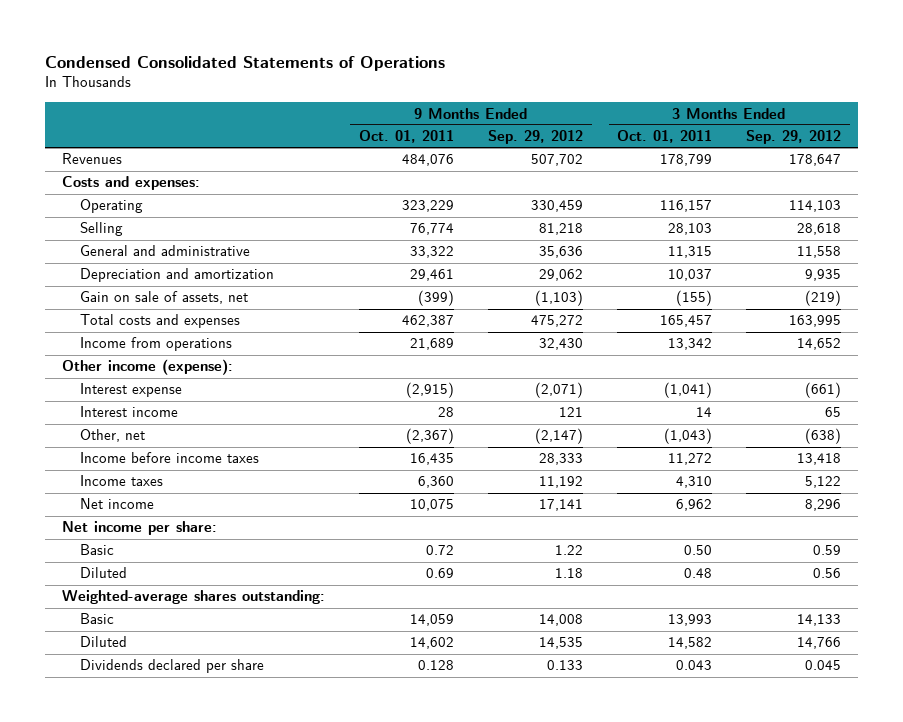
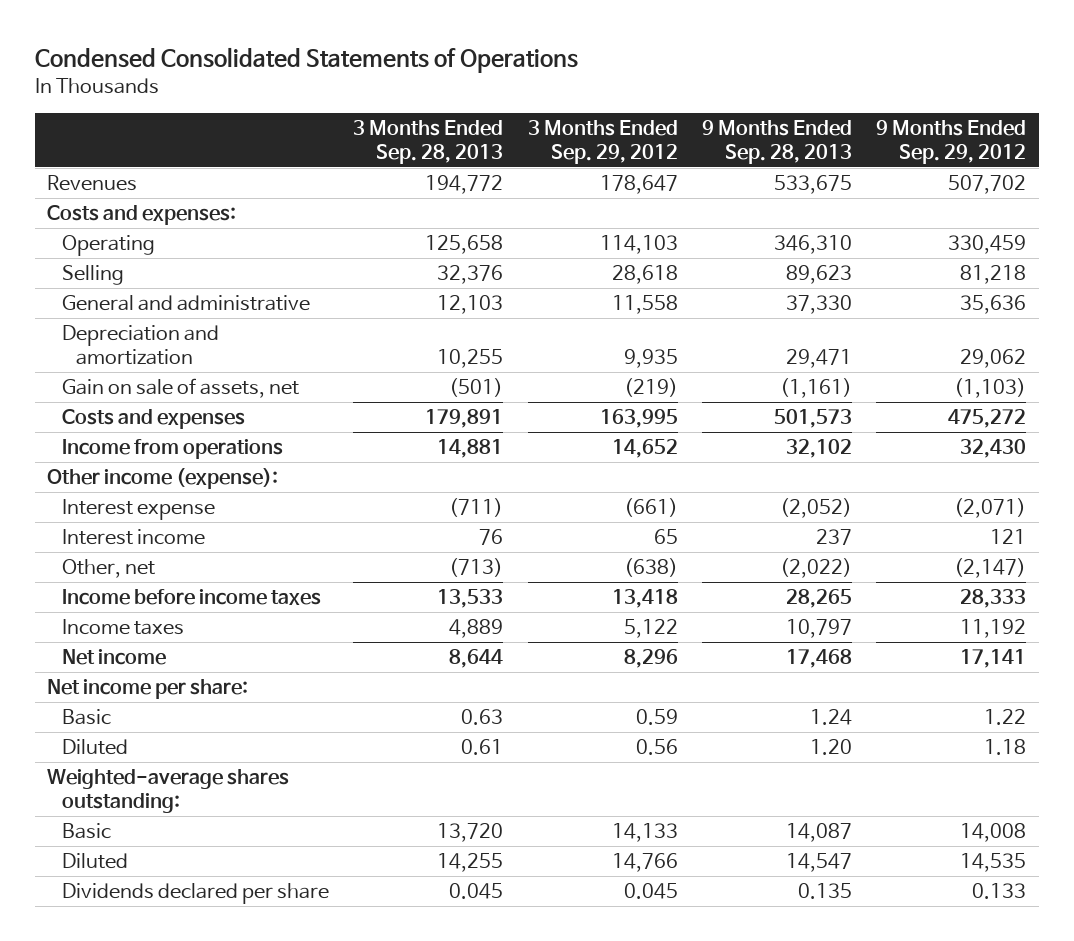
[358,130,454,144] Oct. 01, 2011 -> none
[617,130,713,144] Oct. 01, 2011 -> none
none -> [353,120,504,164] 3 Months Ended Sep. 28, 2013
none -> [701,120,852,164] 9 Months Ended Sep. 28, 2013
[80,314,241,329] Total costs and expenses -> [61,409,245,430] Costs and expenses

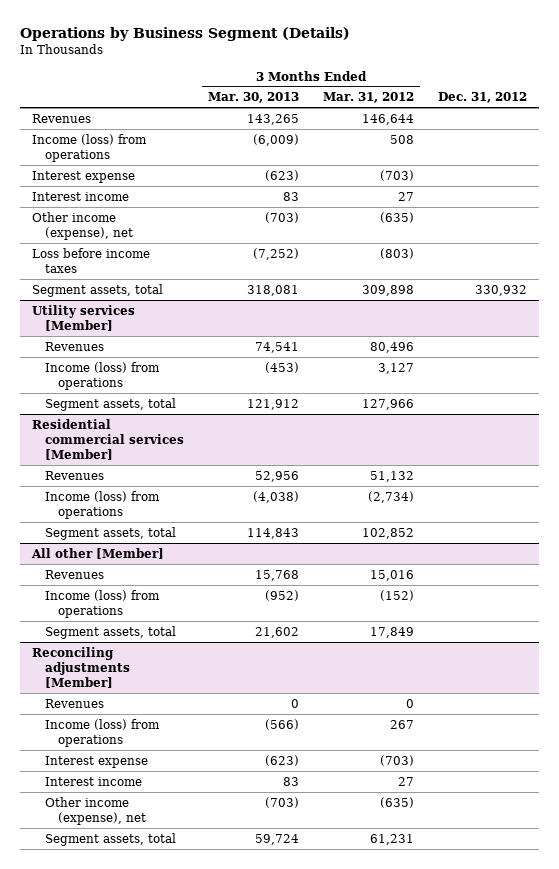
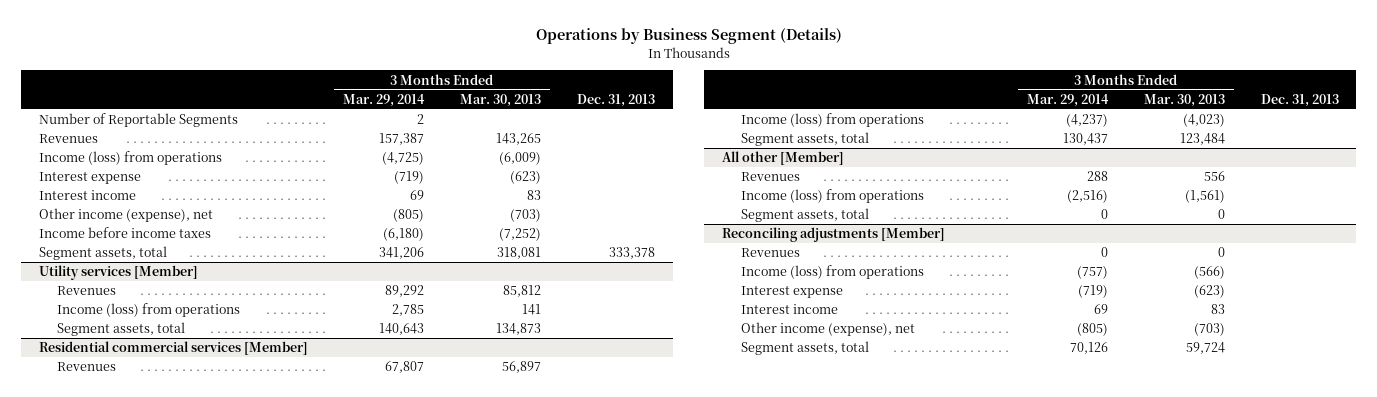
[323,92,415,104] Mar. 31, 2012 -> none
[438,92,528,104] Dec. 31, 2012 -> none
none -> [343,93,426,107] Mar. 29, 2014
none -> [576,93,655,107] Dec. 31, 2013
none -> [38,113,238,128] Number of Reportable Segments
[31,247,150,273] Loss before income taxes -> [38,227,211,239] Income before income taxes
[255,341,300,353] 74,541 -> [503,285,542,298] 85,812
[265,361,300,373] (453) -> [522,304,542,316] 141
[247,398,300,410] 121,912 -> [496,323,542,336] 134,873
[255,470,300,482] 52,956 -> [502,361,542,374] 56,897
[253,490,300,503] (4,038) -> [1182,114,1225,128] (4,023)
[247,527,300,539] 114,843 -> [1179,133,1225,146] 123,484
[255,569,300,581] 15,768 -> [1203,171,1225,182] 556
[265,589,300,601] (952) -> [1184,190,1225,204] (1,561)
[255,626,300,638] 21,602 -> [1217,209,1225,220] 0

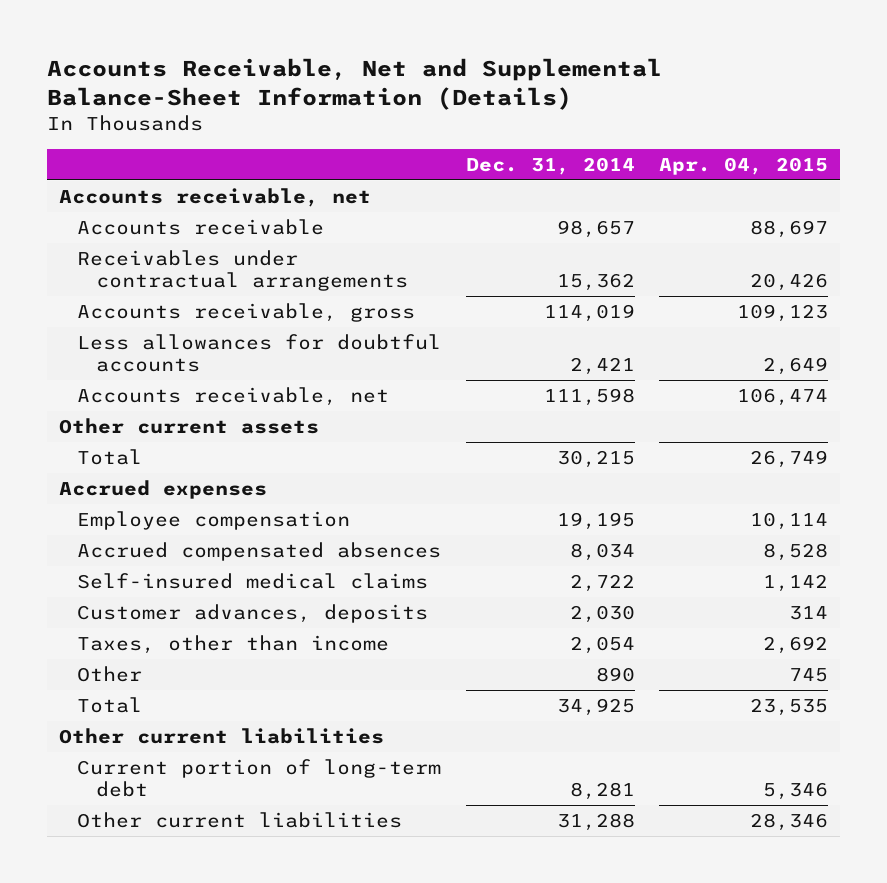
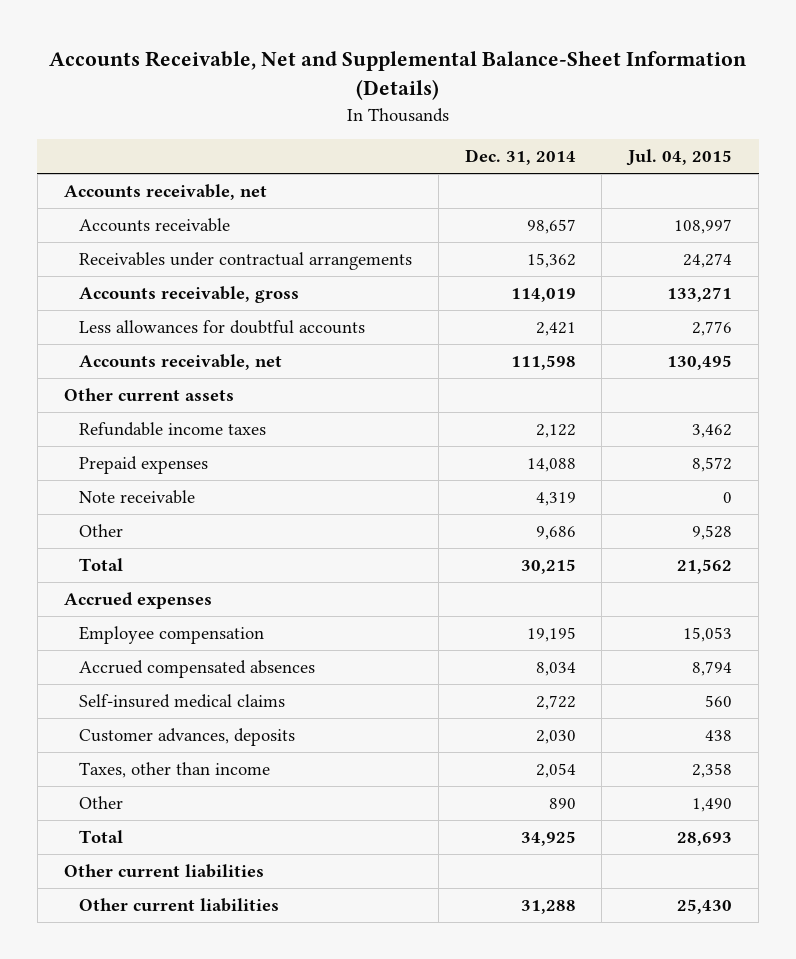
[659,156,829,175] Apr. 04, 2015 -> none
none -> [626,149,733,167] Jul. 04, 2015
none -> [78,421,266,436] Refundable income taxes
none -> [78,455,208,474] Prepaid expenses
none -> [78,489,195,504] Note receivable
none -> [78,523,123,537] Other
[77,759,442,797] Current portion of long-term debt -> none

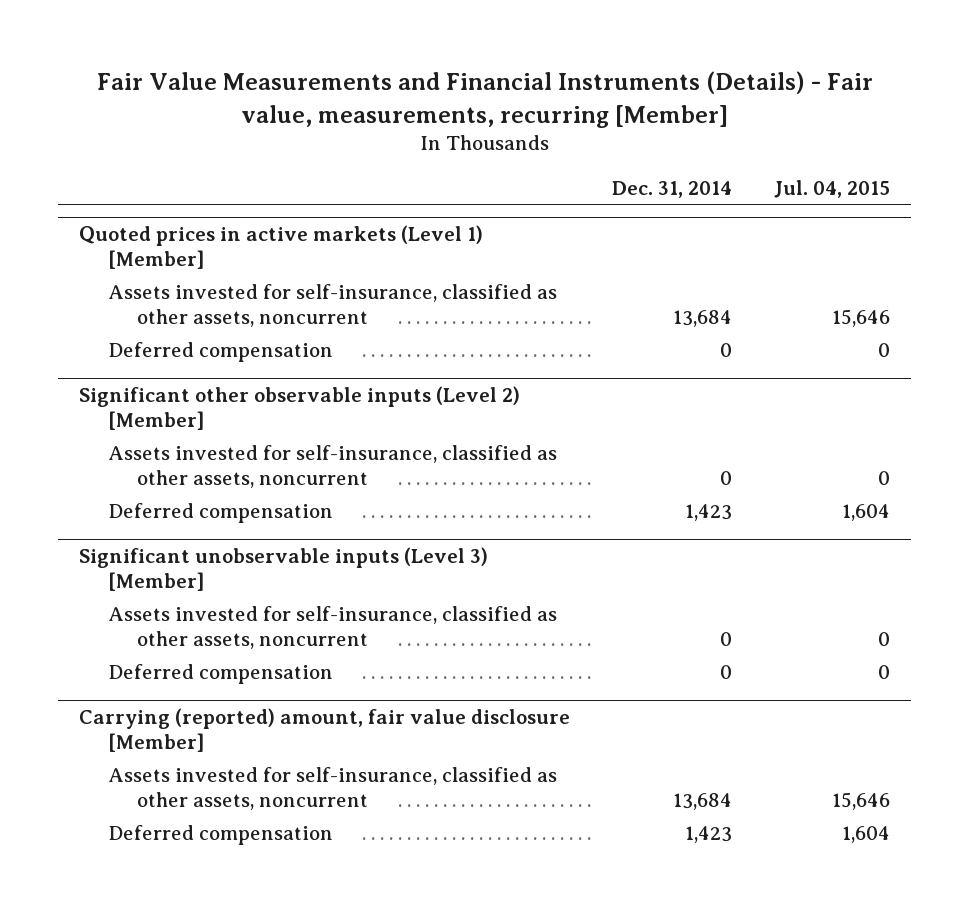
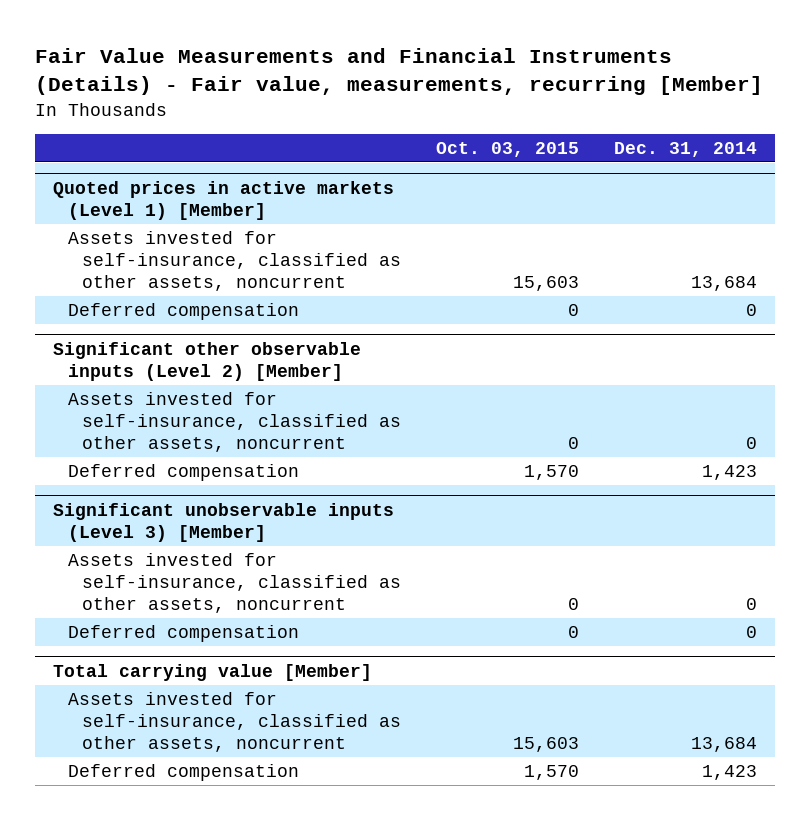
[773,179,890,198] Jul. 04, 2015 -> none
none -> [436,141,580,157] Oct. 03, 2015
[79,708,571,752] Carrying (reported) amount, fair value disclosure [Member] -> [52,663,372,681] Total carrying value [Member]

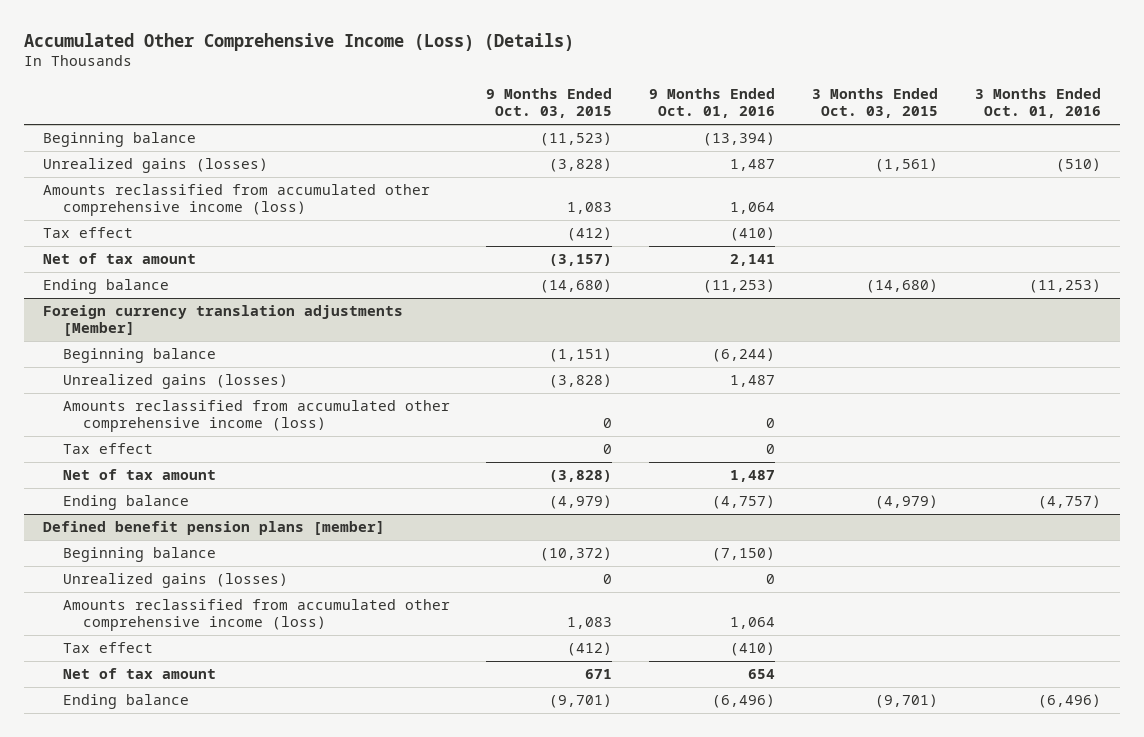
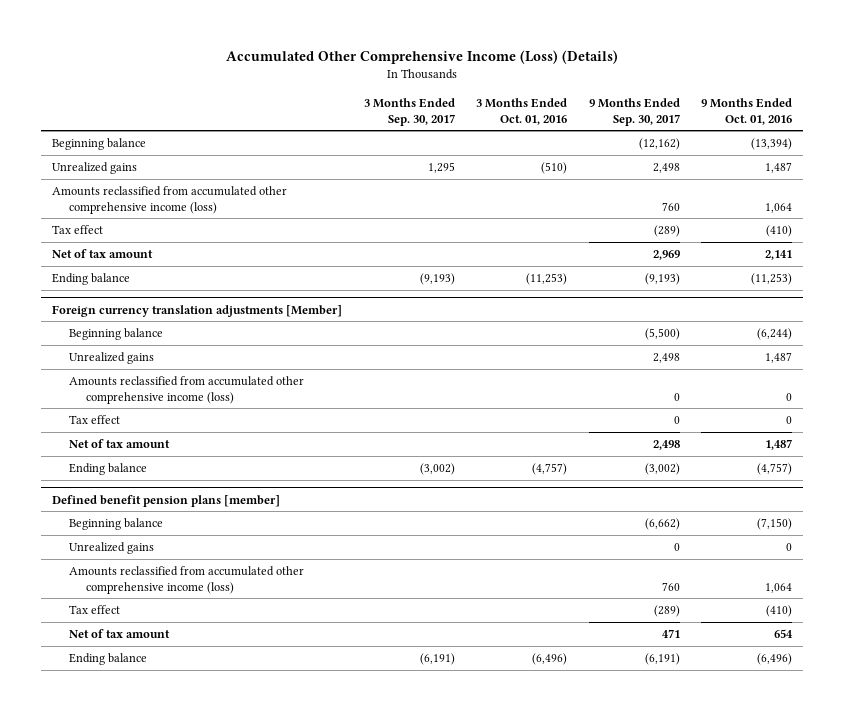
[486,88,613,119] 9 Months Ended Oct. 03, 2015 -> none
[812,88,939,119] 3 Months Ended Oct. 03, 2015 -> none
none -> [363,97,455,126] 3 Months Ended Sep. 30, 2017
none -> [588,97,680,126] 9 Months Ended Sep. 30, 2017
[42,158,268,174] Unrealized gains (losses) -> [52,161,138,174] Unrealized gains
[62,374,288,390] Unrealized gains (losses) -> [69,351,155,364] Unrealized gains
[62,573,288,589] Unrealized gains (losses) -> [69,541,155,554] Unrealized gains

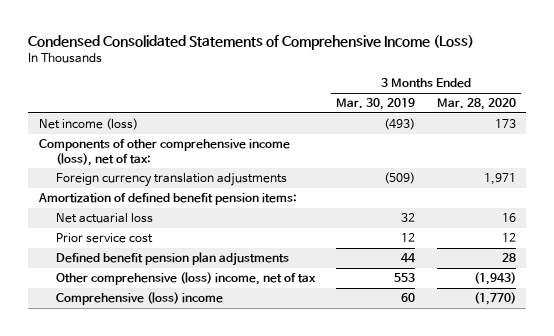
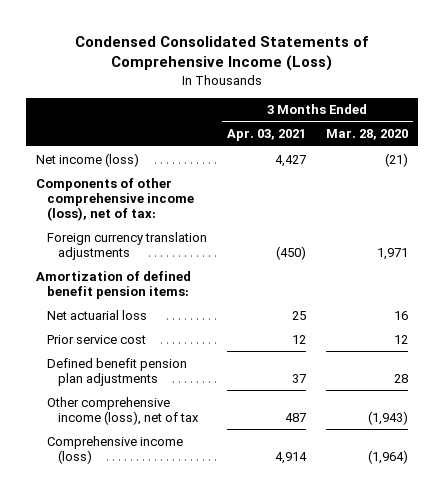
[336,98,416,111] Mar. 30, 2019 -> none
none -> [226,129,306,142] Apr. 03, 2021
[494,119,516,129] 173 -> [384,152,408,167] (21)
[55,272,316,286] Other comprehensive (loss) income, net of tax -> [46,396,199,425] Other comprehensive income (loss), net of tax
[55,292,223,306] Comprehensive (loss) income -> [46,435,183,464] Comprehensive income (loss)
[473,292,516,306] (1,770) -> [367,449,408,464] (1,964)

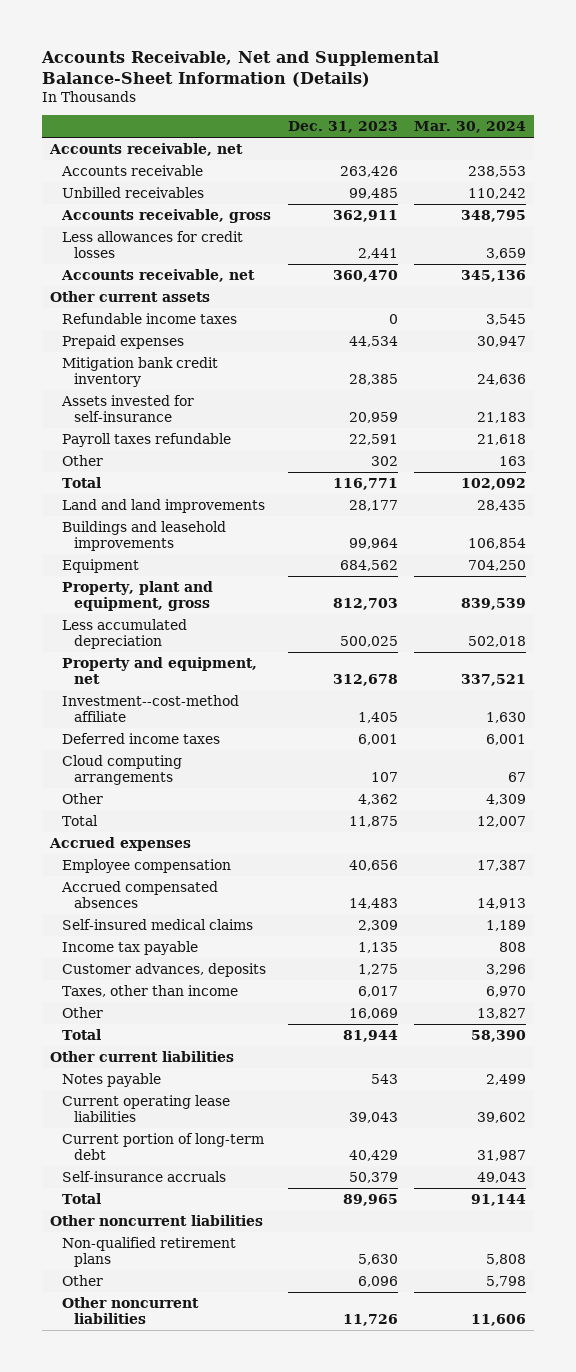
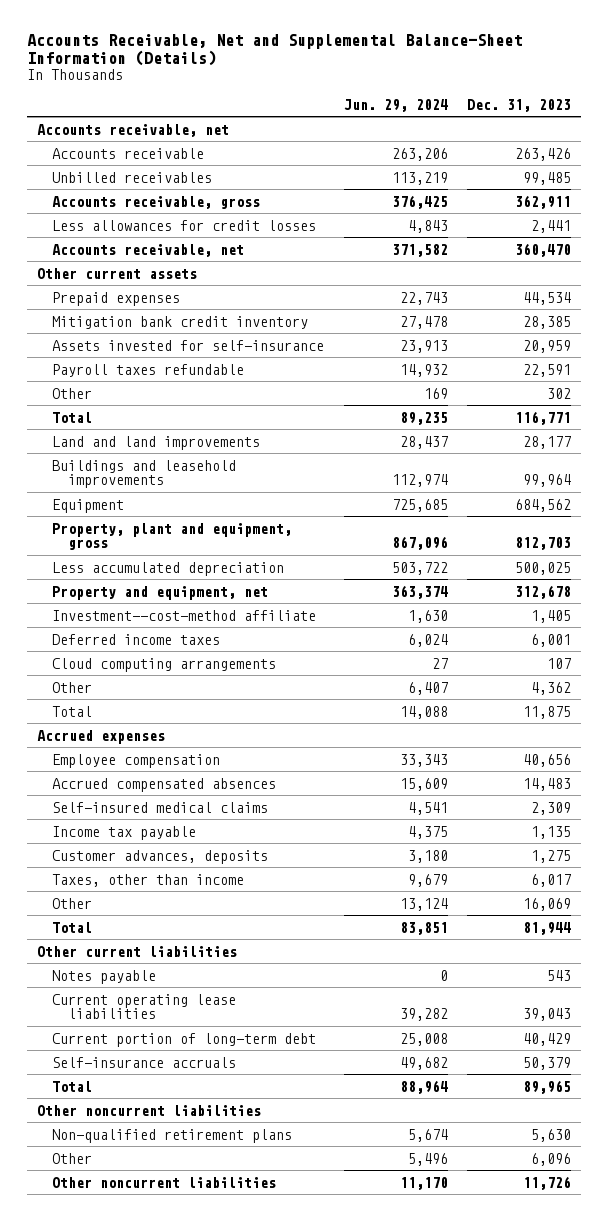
[414,121,527,134] Mar. 30, 2024 -> none
none -> [343,98,448,112] Jun. 29, 2024
[61,313,237,325] Refundable income taxes -> none

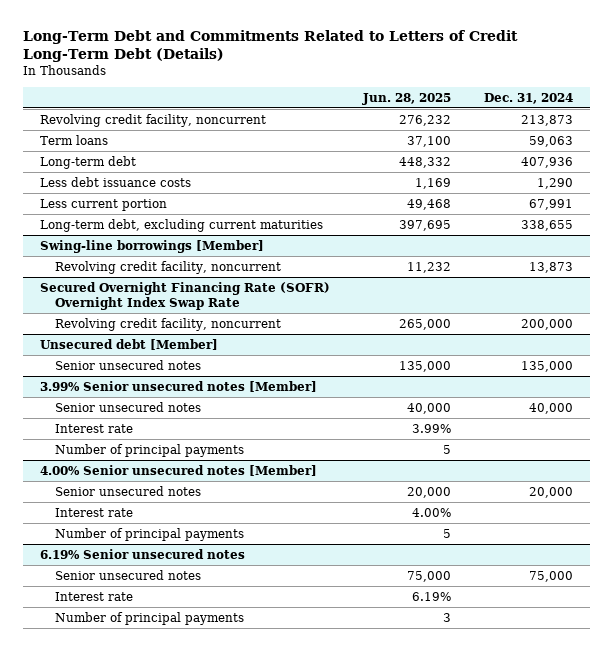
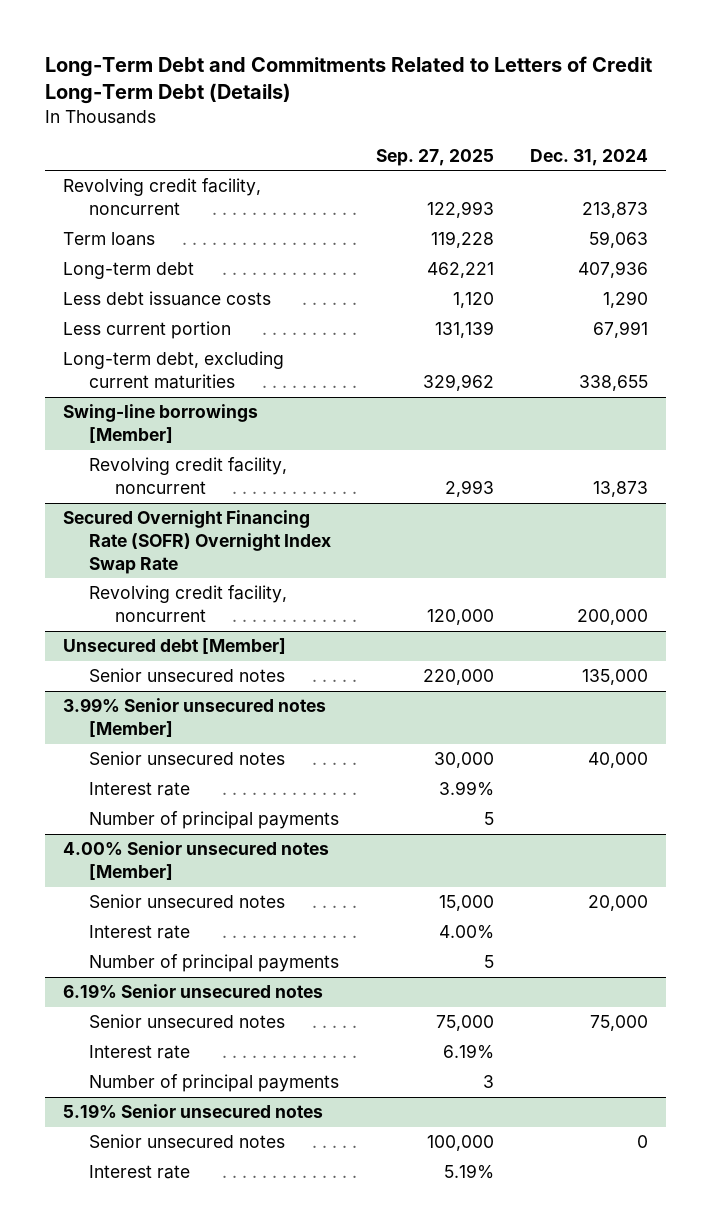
[361,92,451,105] Jun. 28, 2025 -> none
none -> [375,148,494,166] Sep. 27, 2025
none -> [63,1104,324,1119] 5.19% Senior unsecured notes
none -> [89,1134,286,1149] Senior unsecured notes
none -> [89,1165,191,1180] Interest rate

